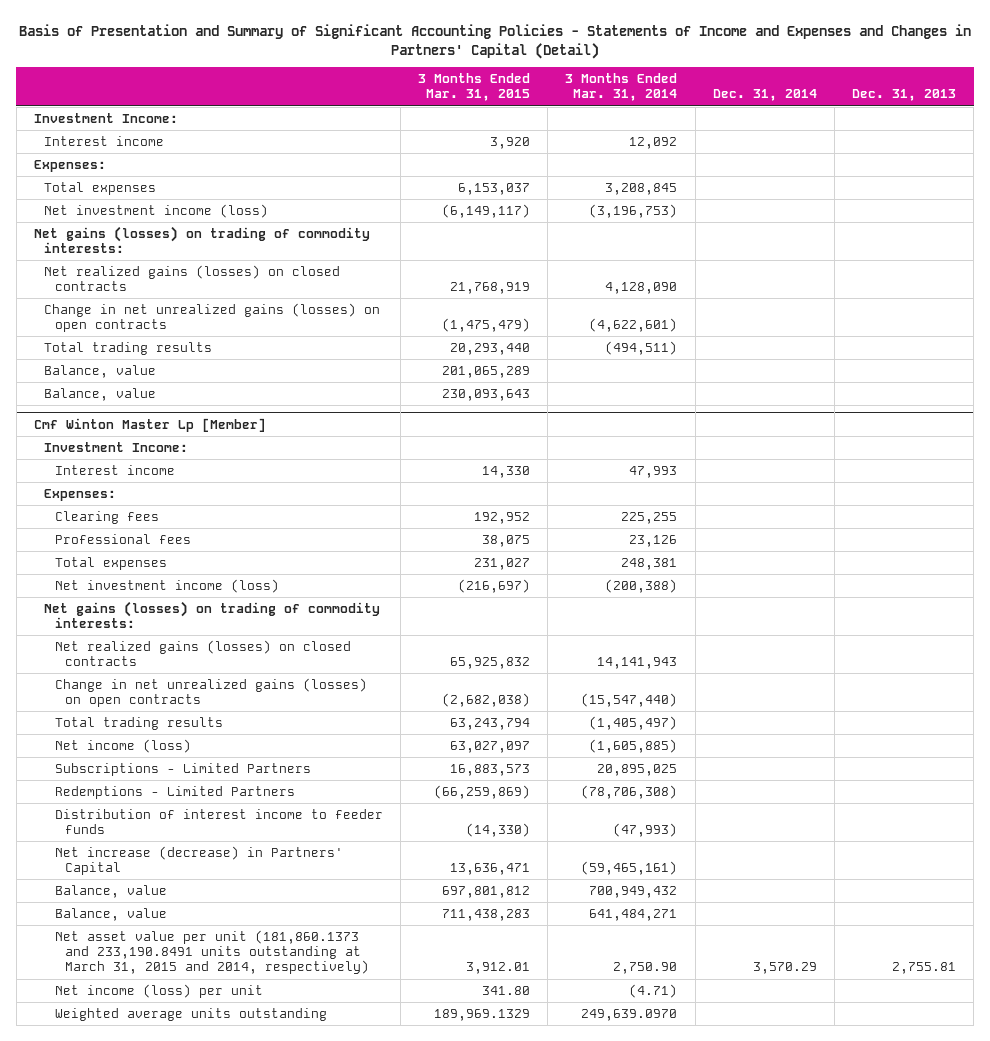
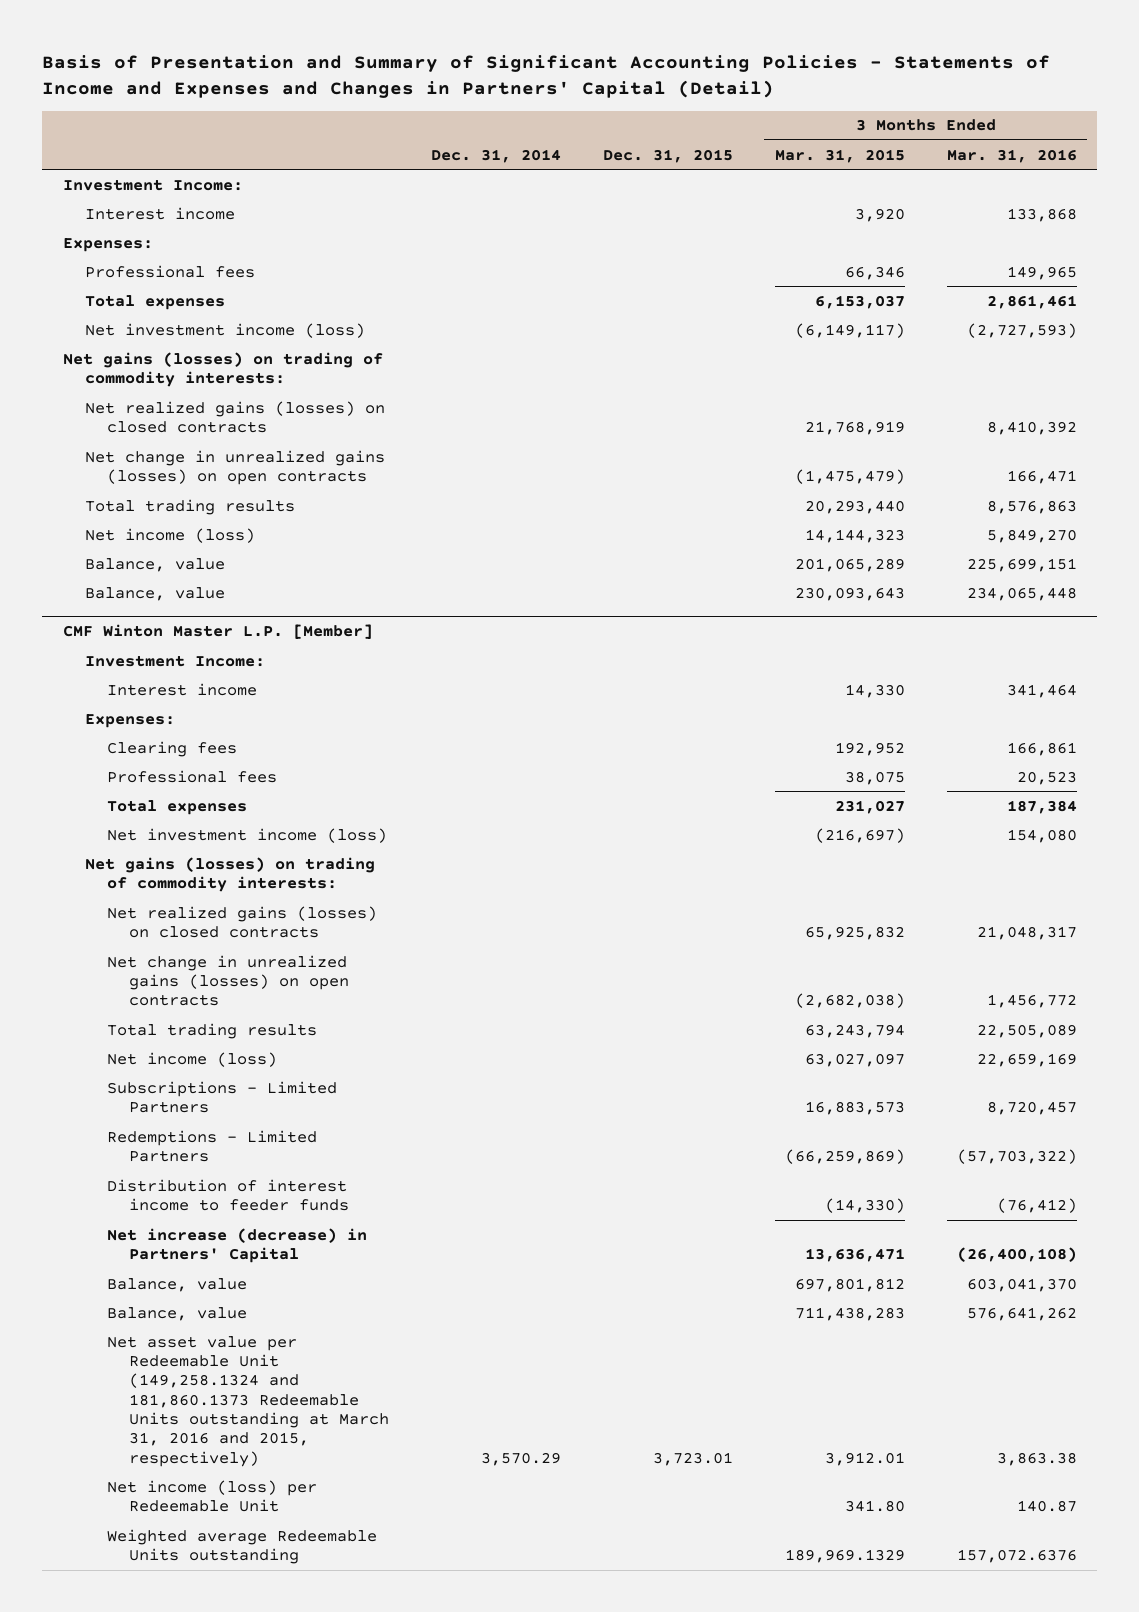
[565,73,678,102] 3 Months Ended Mar. 31, 2014 -> none
[852,89,957,102] Dec. 31, 2013 -> none
none -> [602,148,733,163] Dec. 31, 2015
none -> [946,148,1077,163] Mar. 31, 2016
none -> [84,264,255,278] Professional fees
[44,302,381,333] Change in net unrealized gains (losses) on open contracts -> [84,449,385,485] Net change in unrealized gains (losses) on open contracts
none -> [84,527,255,543] Net income (loss)
[34,417,267,432] Cmf Winton Master Lp [Member] -> [62,624,373,640] CMF Winton Master L.P. [Member]
[54,677,367,708] Change in net unrealized gains (losses) on open contracts -> [106,954,349,1007] Net change in unrealized gains (losses) on open contracts
[54,929,369,975] Net asset value per unit (181,860.1373 and 233,190.8491 units outstanding at March 31, 2015 and 2014, respectively) -> [106,1335,389,1467] Net asset value per Redeemable Unit (149,258.1324 and 181,860.1373 Redeemable Units outstanding at March 31, 2016 and 2015, respectively)
[54,983,263,998] Net income (loss) per unit -> [106,1479,317,1512] Net income (loss) per Redeemable Unit
[54,1007,327,1021] Weighted average units outstanding -> [106,1528,377,1564] Weighted average Redeemable Units outstanding

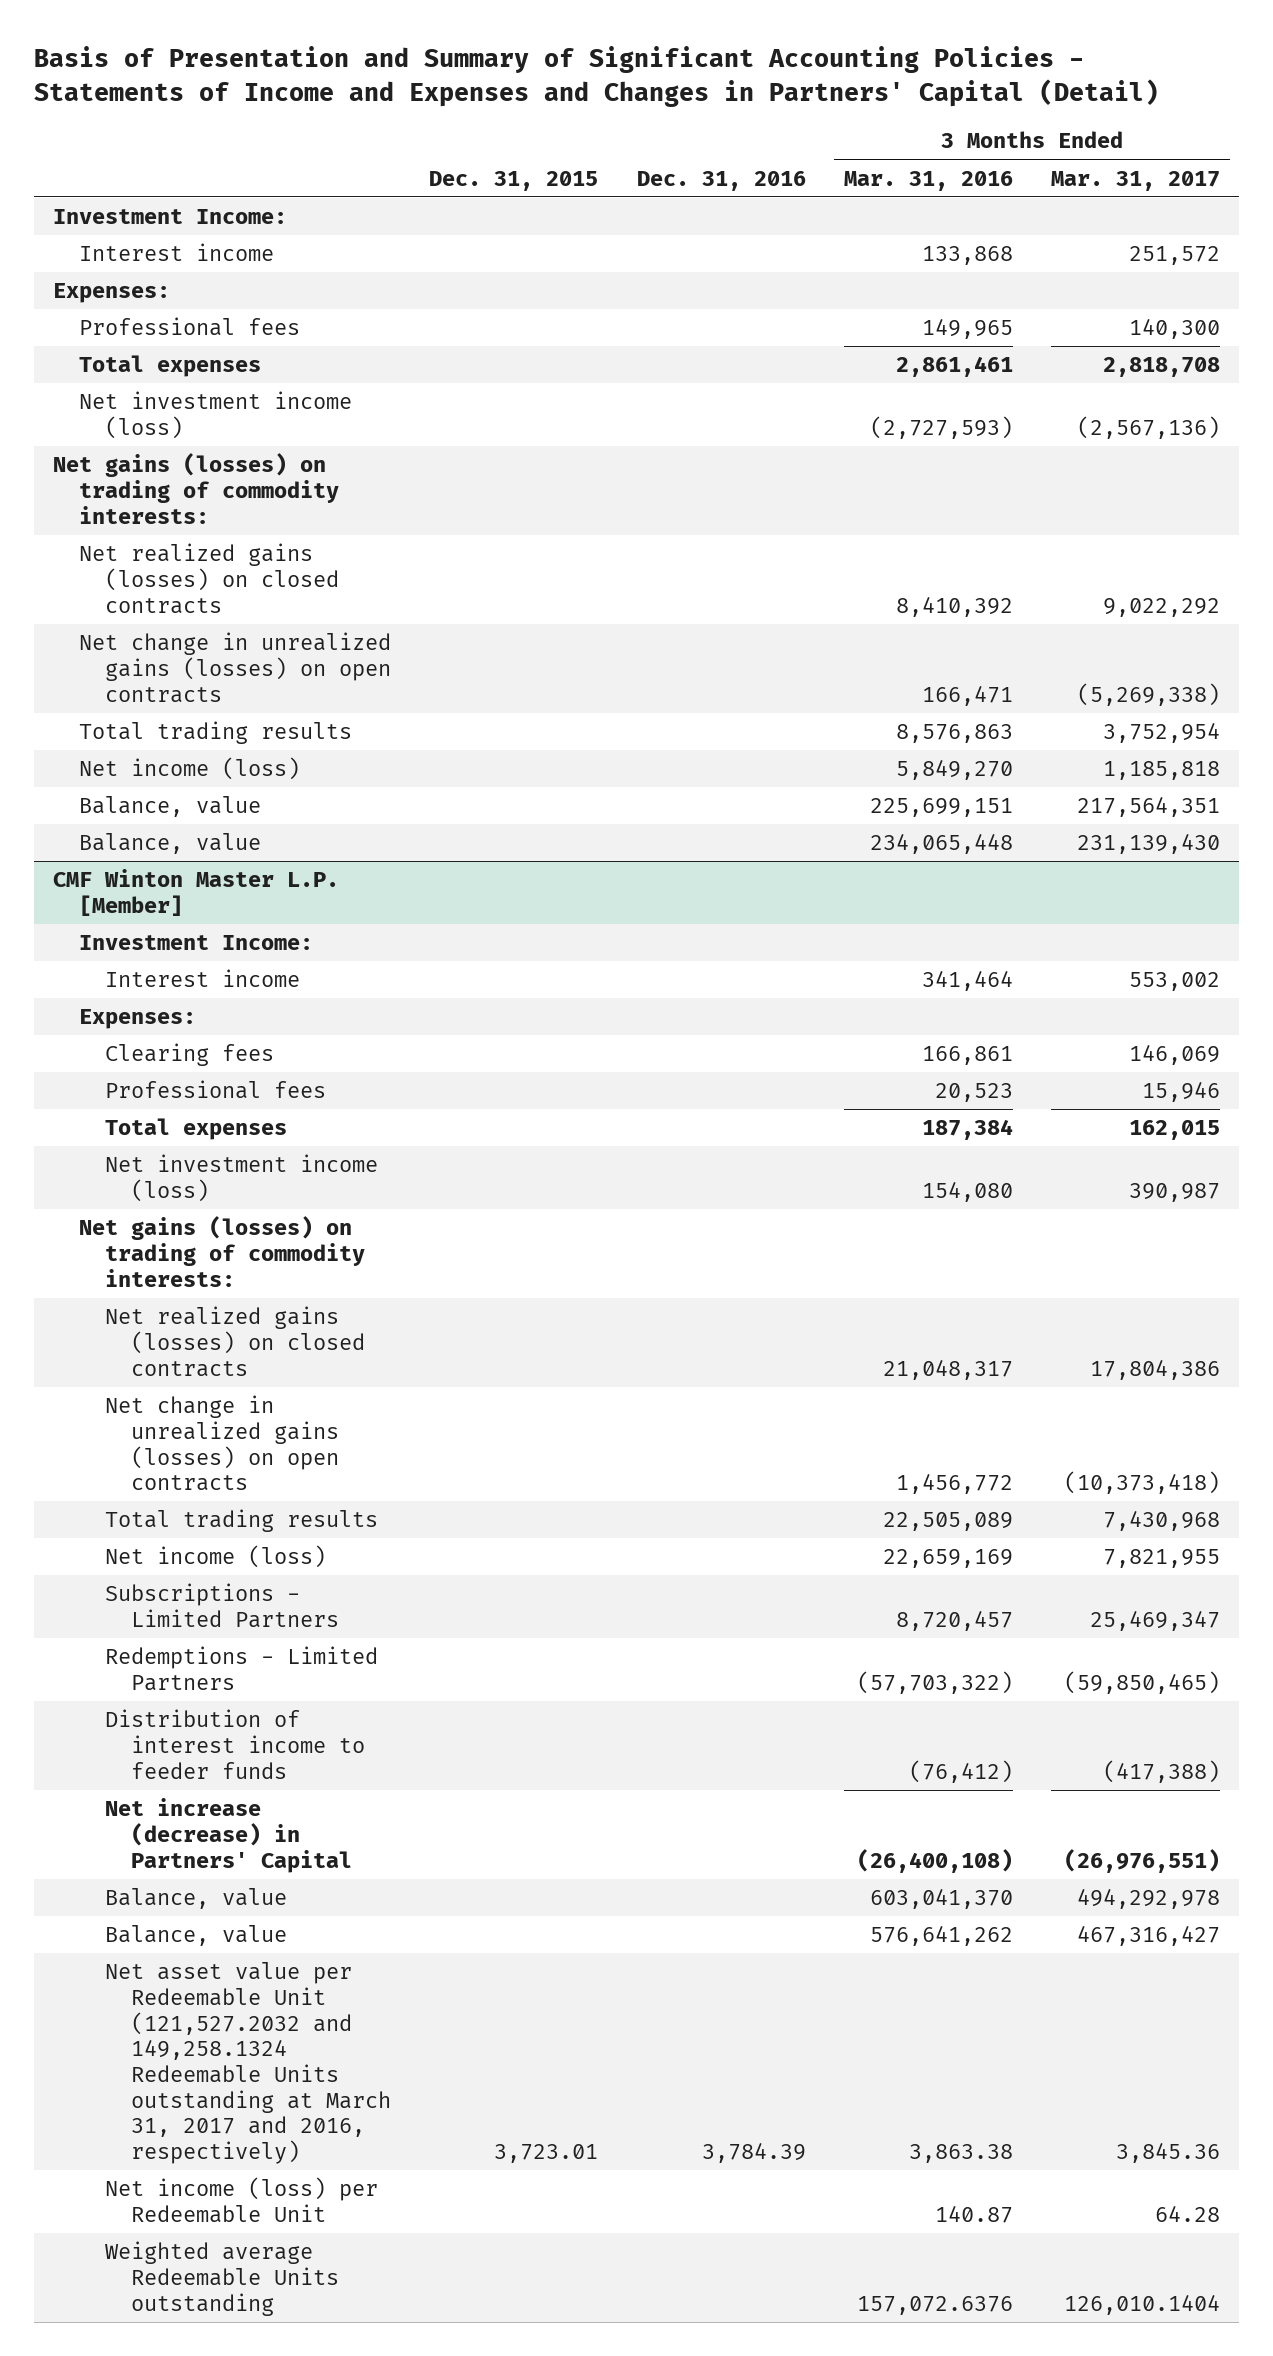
[430,148,561,163] Dec. 31, 2014 -> none
[774,148,905,163] Mar. 31, 2015 -> none
none -> [636,170,806,191] Dec. 31, 2016
none -> [1050,170,1220,191] Mar. 31, 2017
[106,1335,389,1467] Net asset value per Redeemable Unit (149,258.1324 and 181,860.1373 Redeemable Units outstanding at March 31, 2016 and 2015, respectively) -> [105,1962,392,2164] Net asset value per Redeemable Unit (121,527.2032 and 149,258.1324 Redeemable Units outstanding at March 31, 2017 and 2016, respectively)

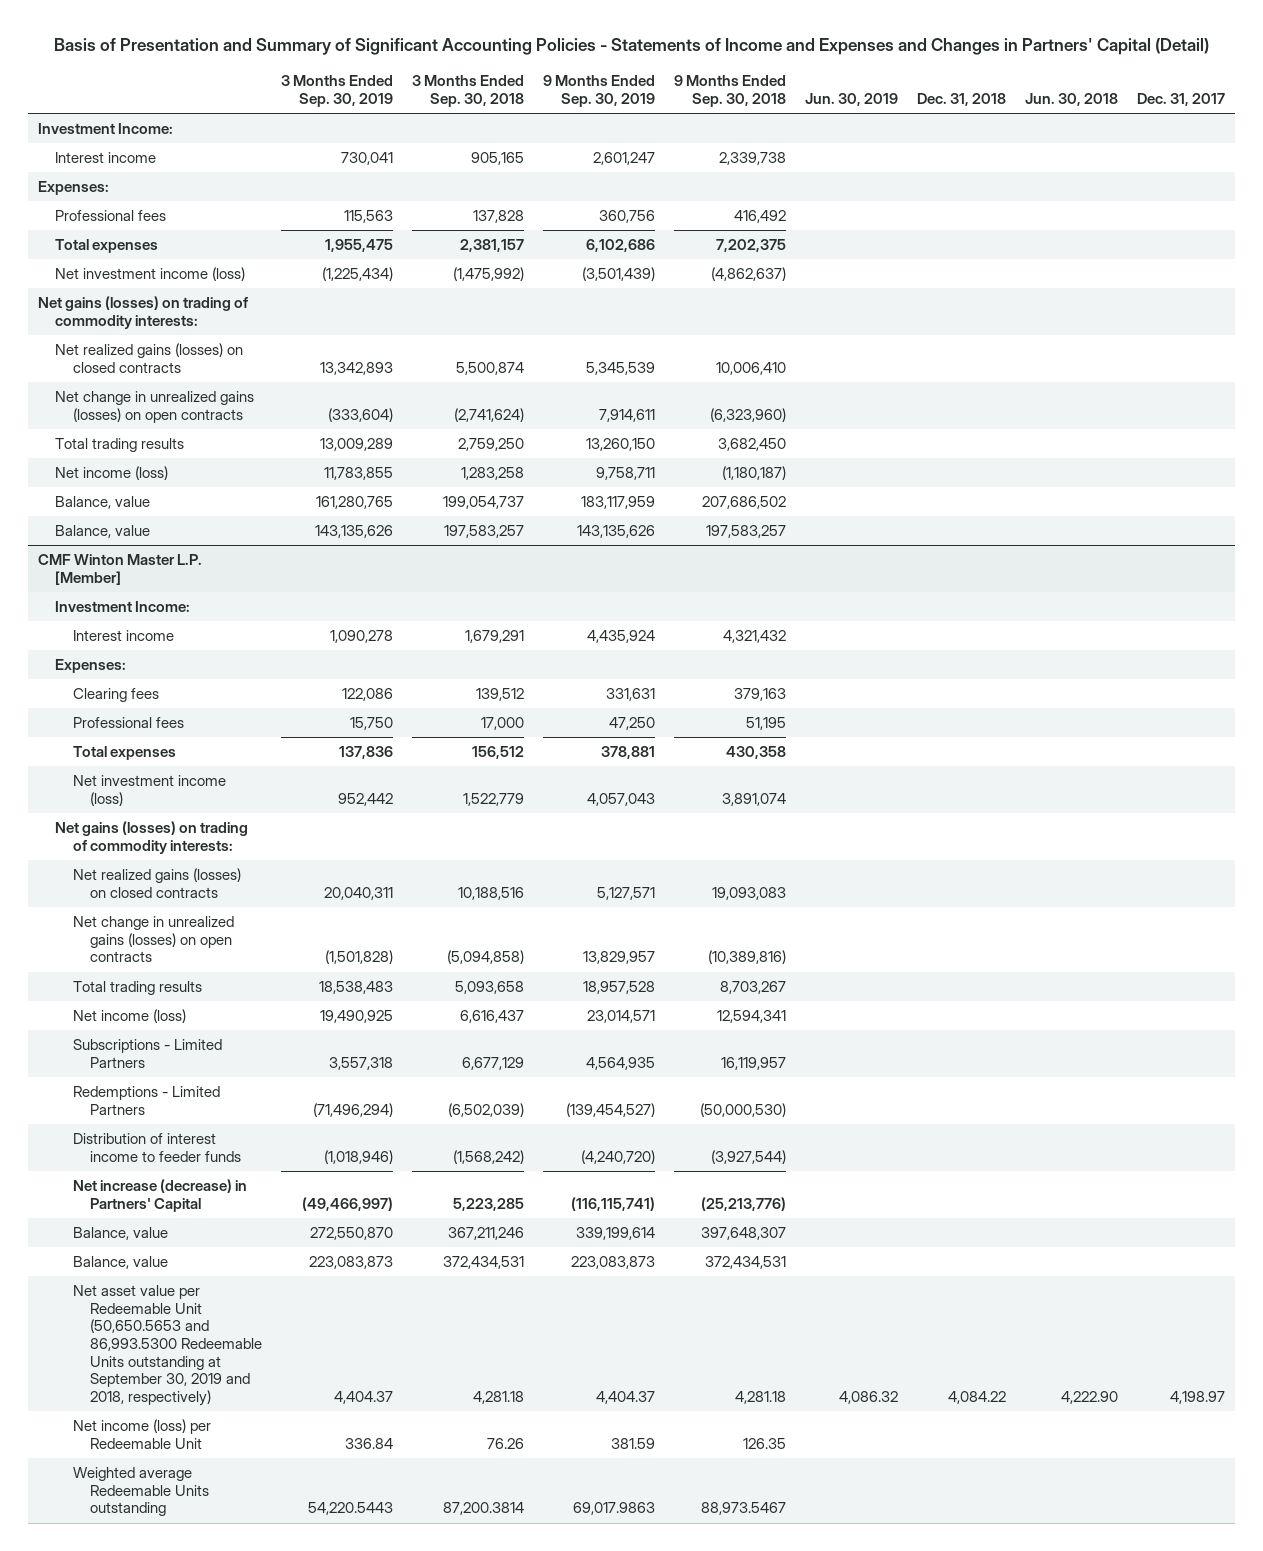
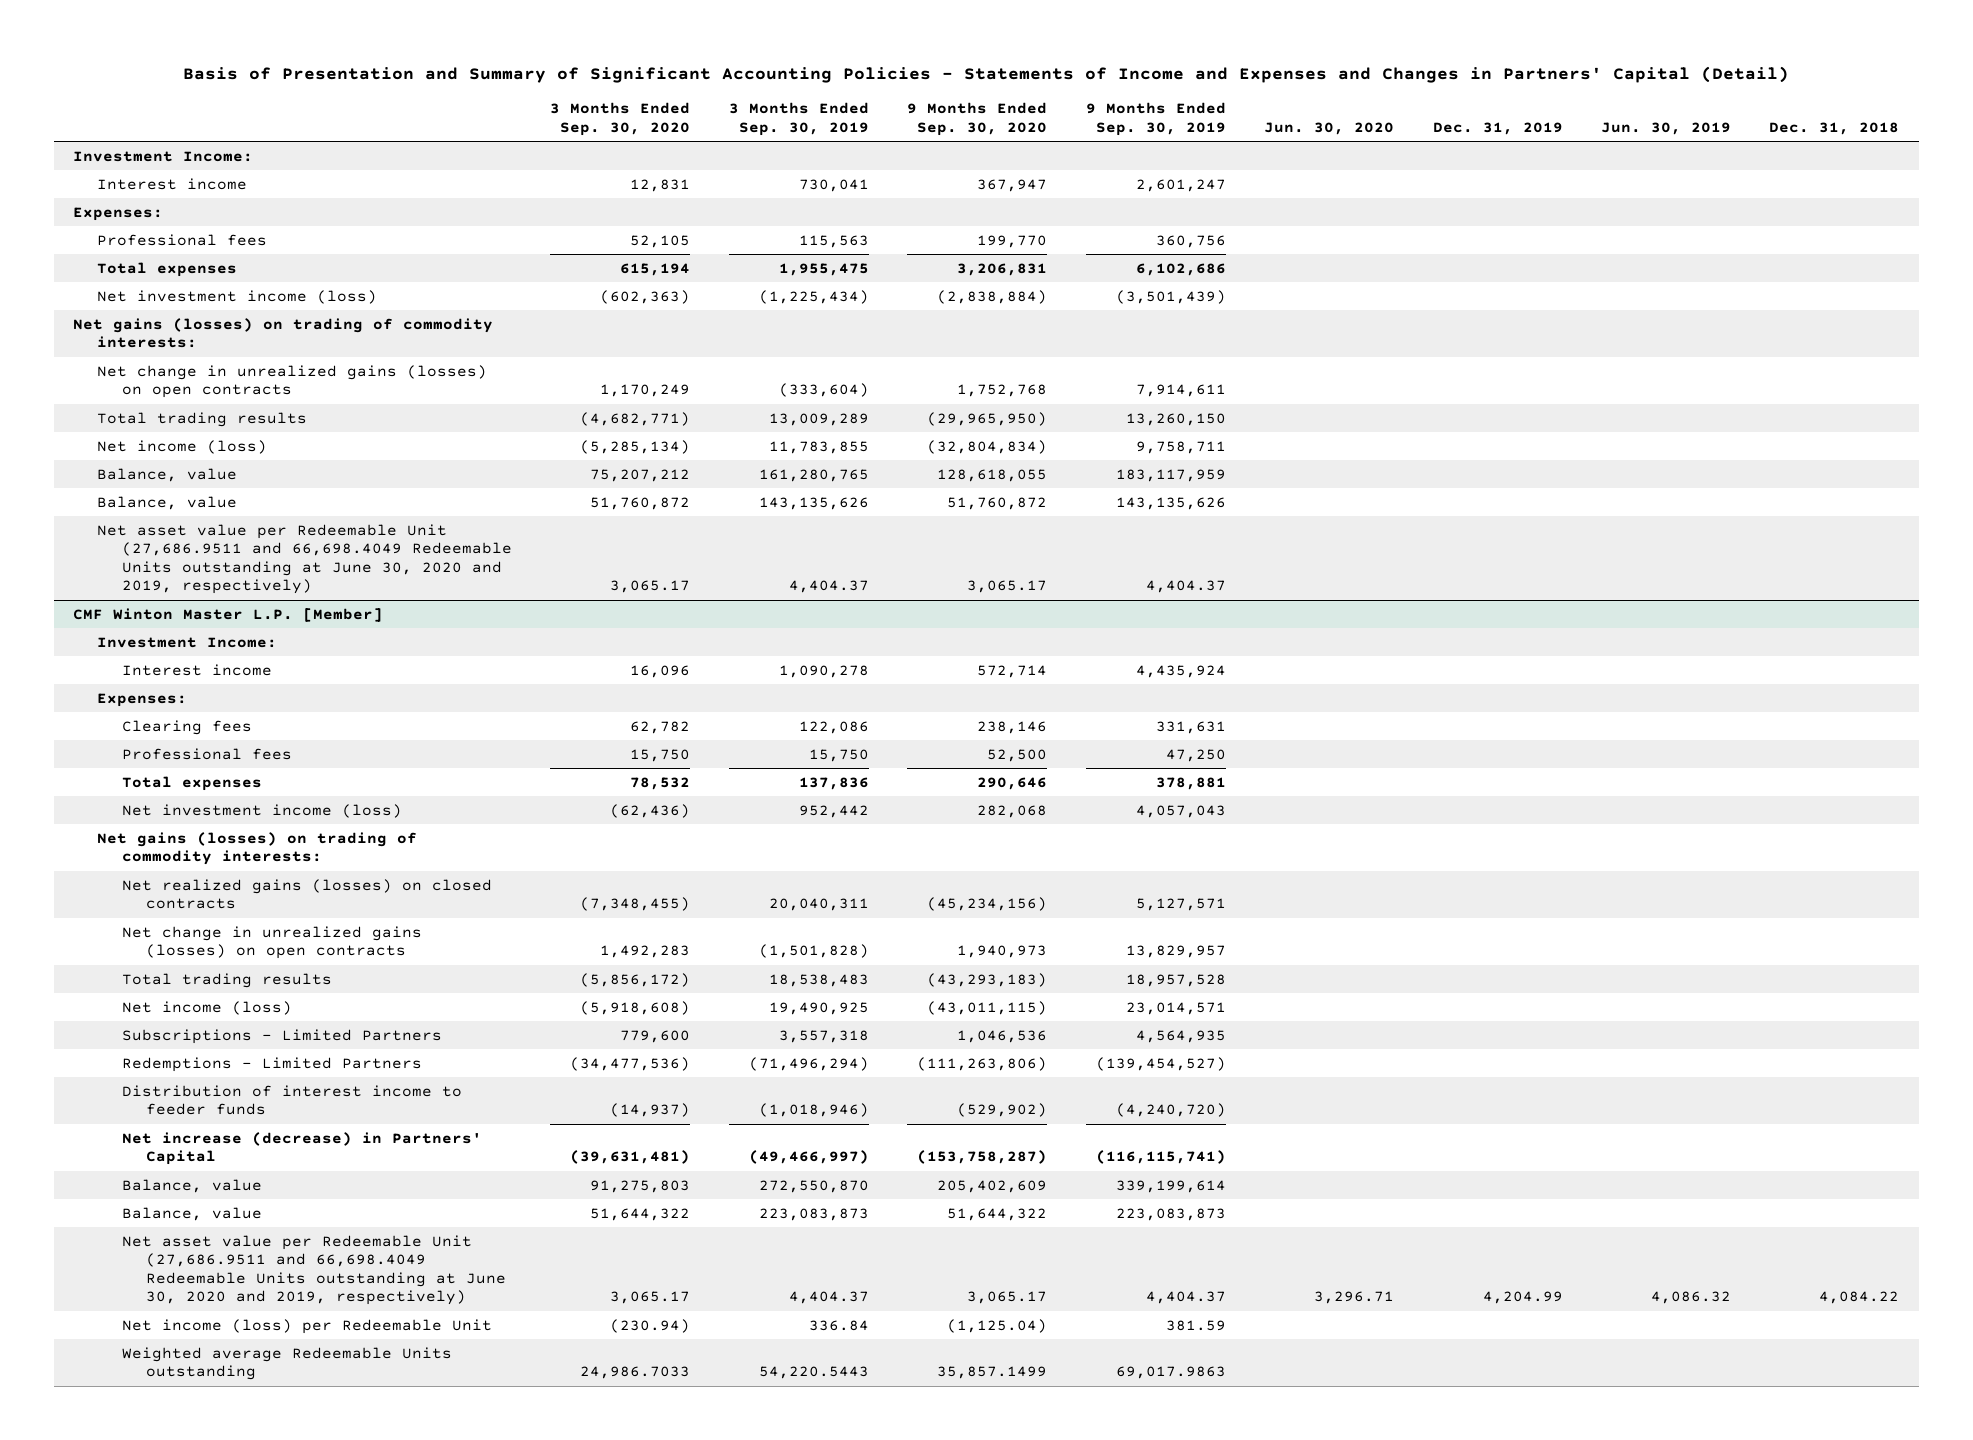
[412,75,525,108] 3 Months Ended Sep. 30, 2018 -> none
[674,75,787,108] 9 Months Ended Sep. 30, 2018 -> none
[1025,93,1119,107] Jun. 30, 2018 -> none
[1137,93,1226,107] Dec. 31, 2017 -> none
none -> [550,102,691,136] 3 Months Ended Sep. 30, 2020
none -> [907,102,1048,136] 9 Months Ended Sep. 30, 2020
none -> [1264,121,1395,135] Jun. 30, 2020
none -> [1432,121,1563,135] Dec. 31, 2019
[55,343,244,373] Net realized gains (losses) on closed contracts -> none
none -> [97,523,512,595] Net asset value per Redeemable Unit (27,686.9511 and 66,698.4049 Redeemable Units outstanding at June 30, 2020 and 2019, respectively)
[72,1285,263,1406] Net asset value per Redeemable Unit (50,650.5653 and 86,993.5300 Redeemable Units outstanding at September 30, 2019 and 2018, respectively) -> [121,1234,506,1306] Net asset value per Redeemable Unit (27,686.9511 and 66,698.4049 Redeemable Units outstanding at June 30, 2020 and 2019, respectively)

